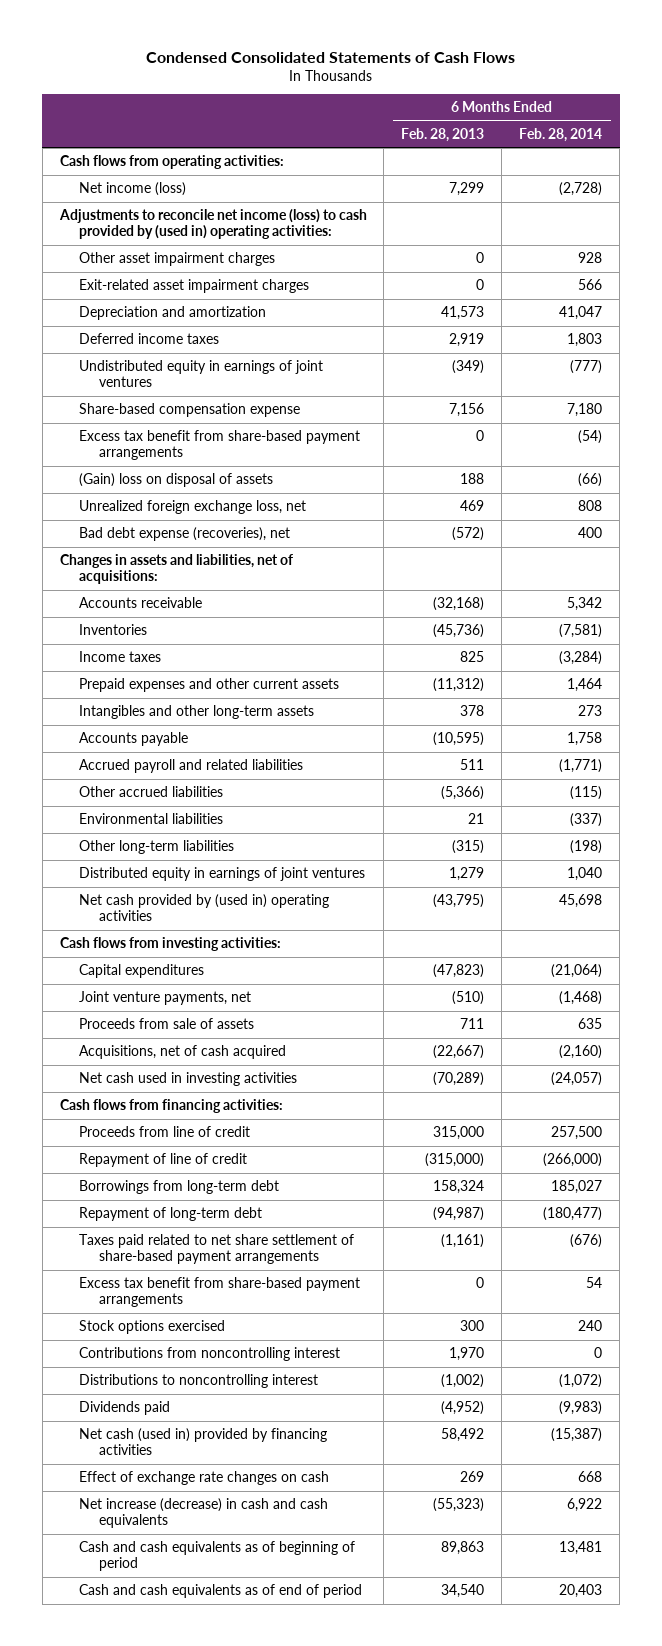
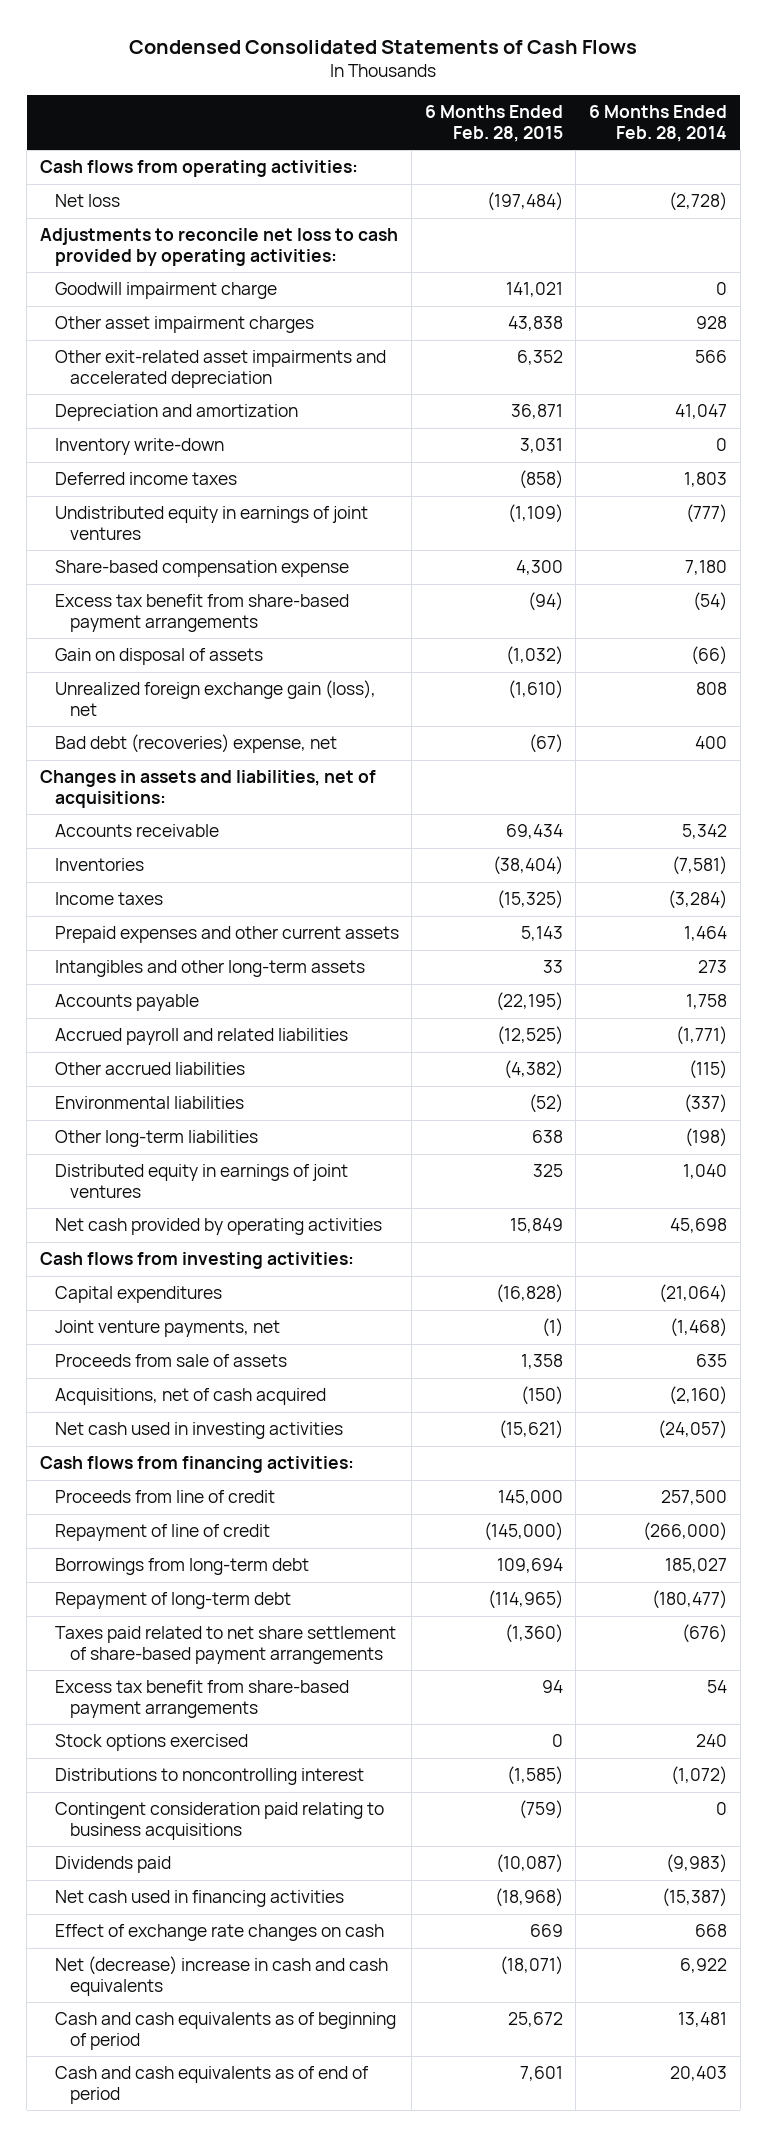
[401,127,485,142] Feb. 28, 2013 -> none
none -> [424,104,563,142] 6 Months Ended Feb. 28, 2015
[79,182,187,197] Net income (loss) -> [54,194,120,208] Net loss
[58,209,367,240] Adjustments to reconcile net income (loss) to cash provided by (used in) operating activities: -> [39,228,398,266] Adjustments to reconcile net loss to cash provided by operating activities:
none -> [54,282,277,300] Goodwill impairment charge
[79,279,310,294] Exit-related asset impairment charges -> [54,350,386,388] Other exit-related asset impairments and accelerated depreciation
none -> [54,438,224,456] Inventory write-down
[79,473,274,488] (Gain) loss on disposal of assets -> [54,648,263,666] Gain on disposal of assets
[79,500,307,515] Unrealized foreign exchange loss, net -> [54,680,376,716] Unrealized foreign exchange gain (loss), net
[79,527,291,542] Bad debt expense (recoveries), net -> [54,734,337,754] Bad debt (recoveries) expense, net
[79,894,330,922] Net cash provided by (used in) operating activities -> [54,1218,382,1236] Net cash provided by operating activities
[79,1347,341,1362] Contributions from noncontrolling interest -> none
none -> [54,1802,384,1840] Contingent consideration paid relating to business acquisitions
[79,1428,328,1456] Net cash (used in) provided by financing activities -> [54,1890,344,1908] Net cash used in financing activities
[79,1498,329,1529] Net increase (decrease) in cash and cash equivalents -> [54,1956,388,1996] Net (decrease) increase in cash and cash equivalents

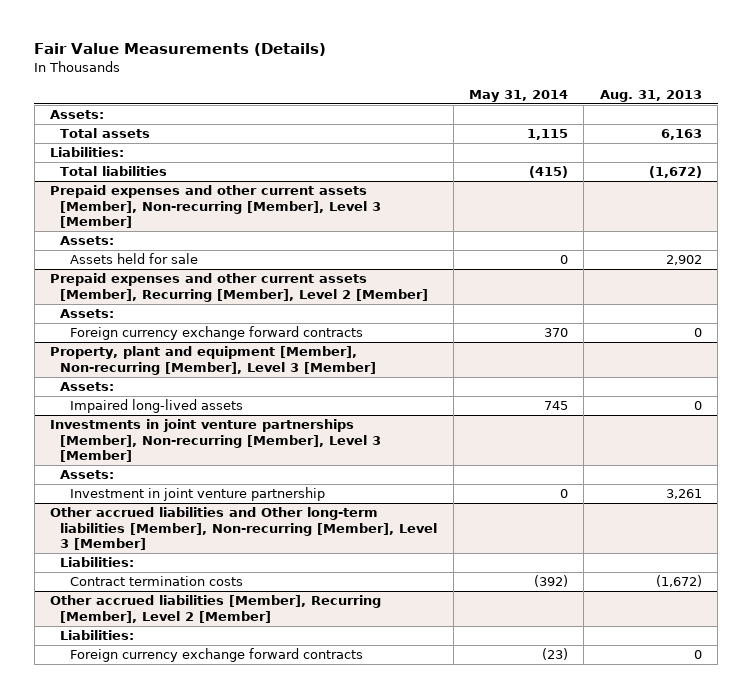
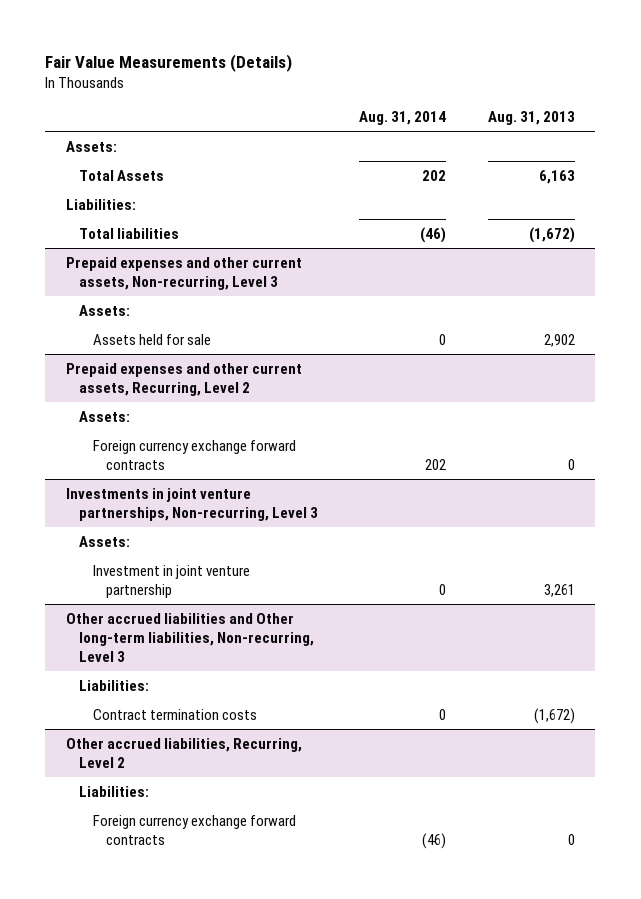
[468,89,568,102] May 31, 2014 -> none
none -> [359,111,447,126] Aug. 31, 2014
[60,128,151,139] Total assets -> [79,169,165,181] Total Assets
[50,185,382,229] Prepaid expenses and other current assets [Member], Non-recurring [Member], Level 3 [Member] -> [65,256,302,290] Prepaid expenses and other current assets, Non-recurring, Level 3
[50,273,429,302] Prepaid expenses and other current assets [Member], Recurring [Member], Level 2 [Member] -> [65,362,302,396] Prepaid expenses and other current assets, Recurring, Level 2
[50,346,377,375] Property, plant and equipment [Member], Non-recurring [Member], Level 3 [Member] -> none
[60,382,115,392] Assets: -> none
[70,399,244,414] Impaired long-lived assets -> none
[50,419,382,463] Investments in joint venture partnerships [Member], Non-recurring [Member], Level 3 [Member] -> [65,487,319,521] Investments in joint venture partnerships, Non-recurring, Level 3
[50,507,438,551] Other accrued liabilities and Other long-term liabilities [Member], Non-recurring [Member], Level 3 [Member] -> [65,612,315,662] Other accrued liabilities and Other long-term liabilities, Non-recurring, Level 3
[50,595,382,623] Other accrued liabilities [Member], Recurring [Member], Level 2 [Member] -> [65,737,302,768] Other accrued liabilities, Recurring, Level 2

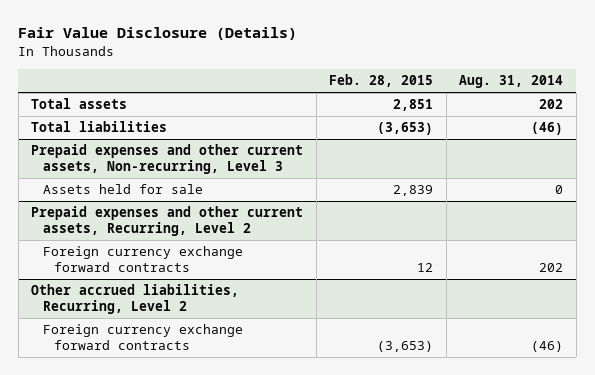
[45,54,293,73] Fair Value Measurements (Details) -> [18,27,298,41] Fair Value Disclosure (Details)
[487,111,575,126] Aug. 31, 2013 -> none
none -> [329,73,434,87] Feb. 28, 2015
[65,140,117,152] Assets: -> none
[65,198,136,210] Liabilities: -> none
[79,169,165,181] Total Assets -> [31,98,128,110] Total assets
[79,304,131,316] Assets: -> none
[79,410,131,422] Assets: -> none
[65,487,319,521] Investments in joint venture partnerships, Non-recurring, Level 3 -> none
[79,535,131,547] Assets: -> none
[92,564,250,598] Investment in joint venture partnership -> none
[65,612,315,662] Other accrued liabilities and Other long-term liabilities, Non-recurring, Level 3 -> none
[79,679,150,691] Liabilities: -> none
[92,708,257,720] Contract termination costs -> none
[79,785,150,797] Liabilities: -> none

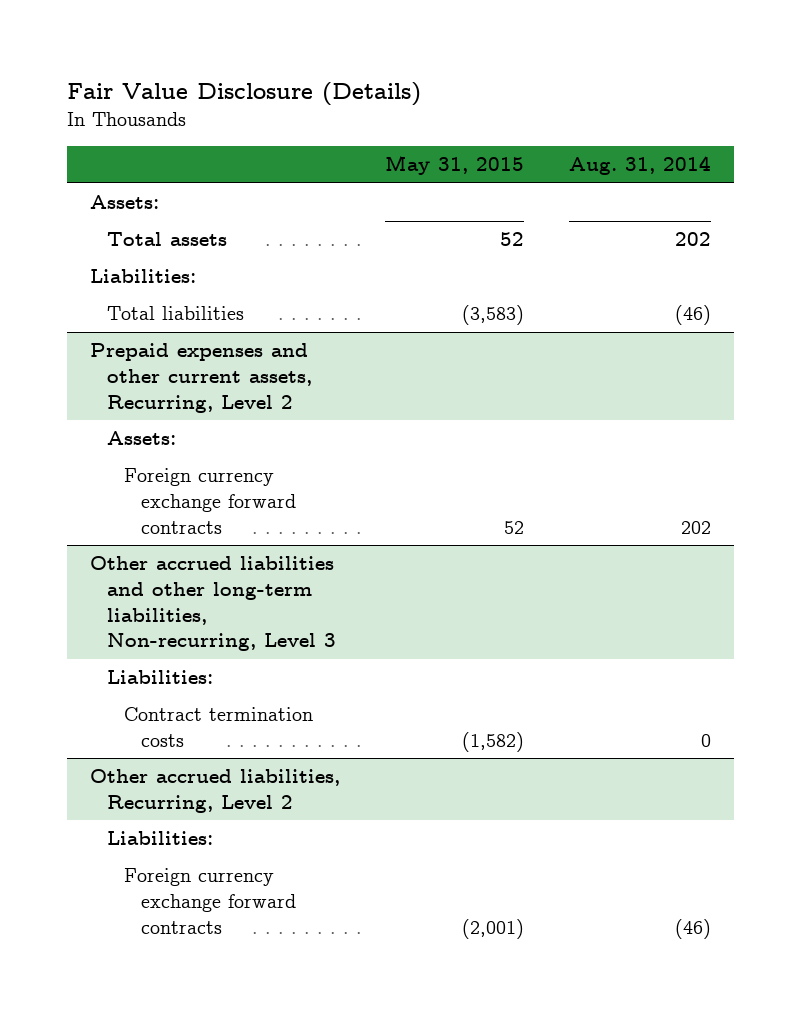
[329,73,434,87] Feb. 28, 2015 -> none
none -> [384,155,524,176] May 31, 2015
none -> [89,195,159,210] Assets:
none -> [89,269,196,284] Liabilities:
[31,144,304,174] Prepaid expenses and other current assets, Non-recurring, Level 3 -> none
[42,184,203,195] Assets held for sale -> none
none -> [106,431,176,446] Assets:
none -> [89,556,336,652] Other accrued liabilities and other long-term liabilities, Non-recurring, Level 3
none -> [106,670,213,685] Liabilities:
none -> [124,707,314,747] Contract termination costs
none -> [106,831,213,846] Liabilities:

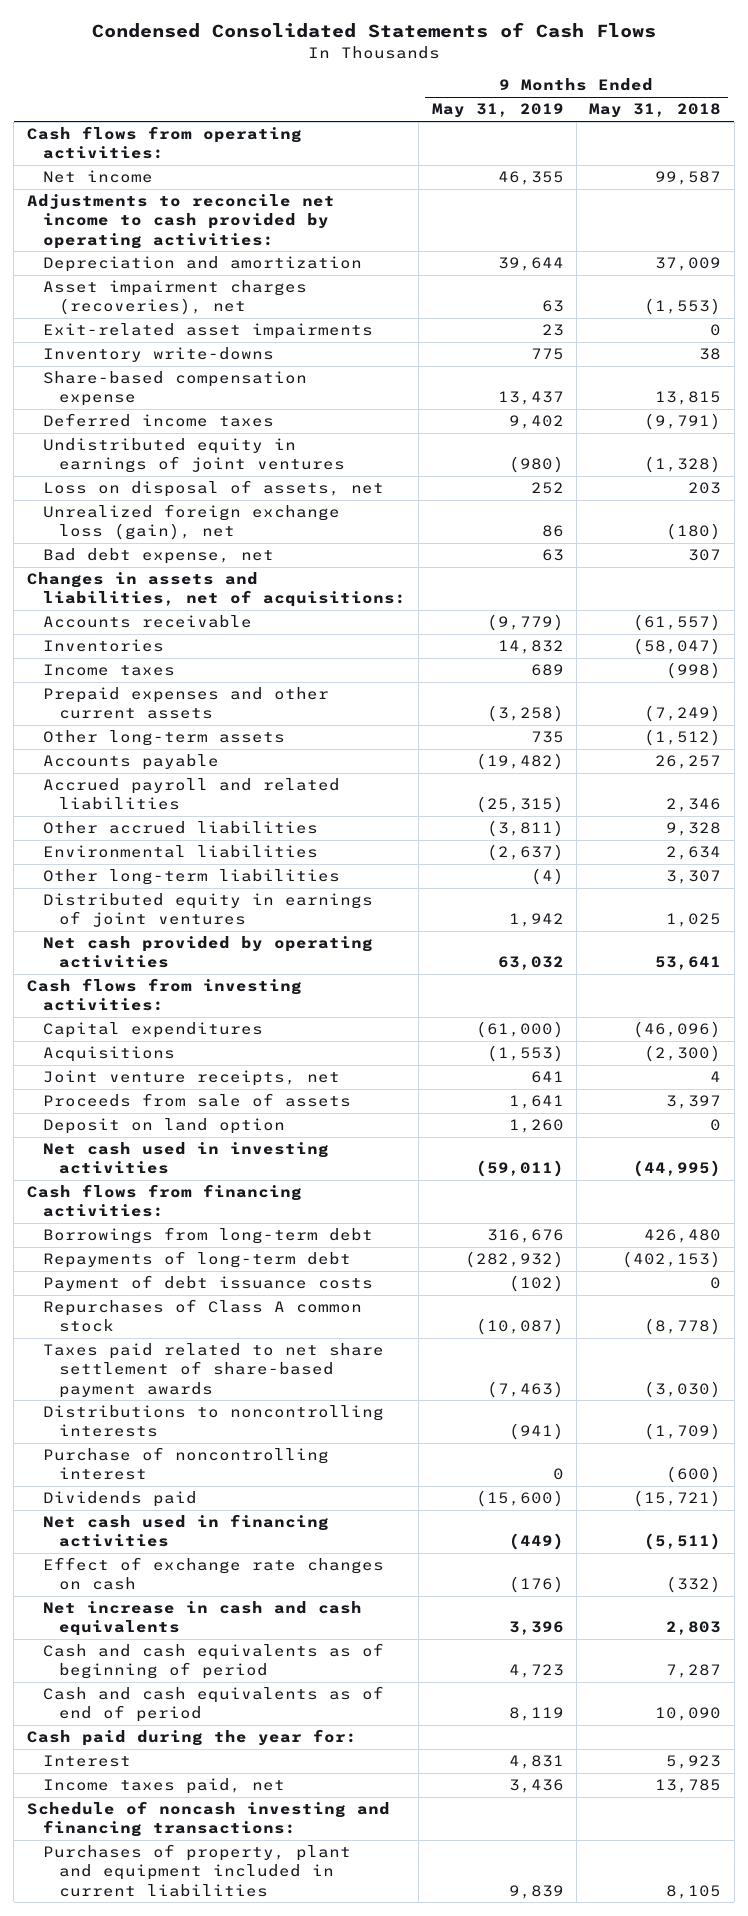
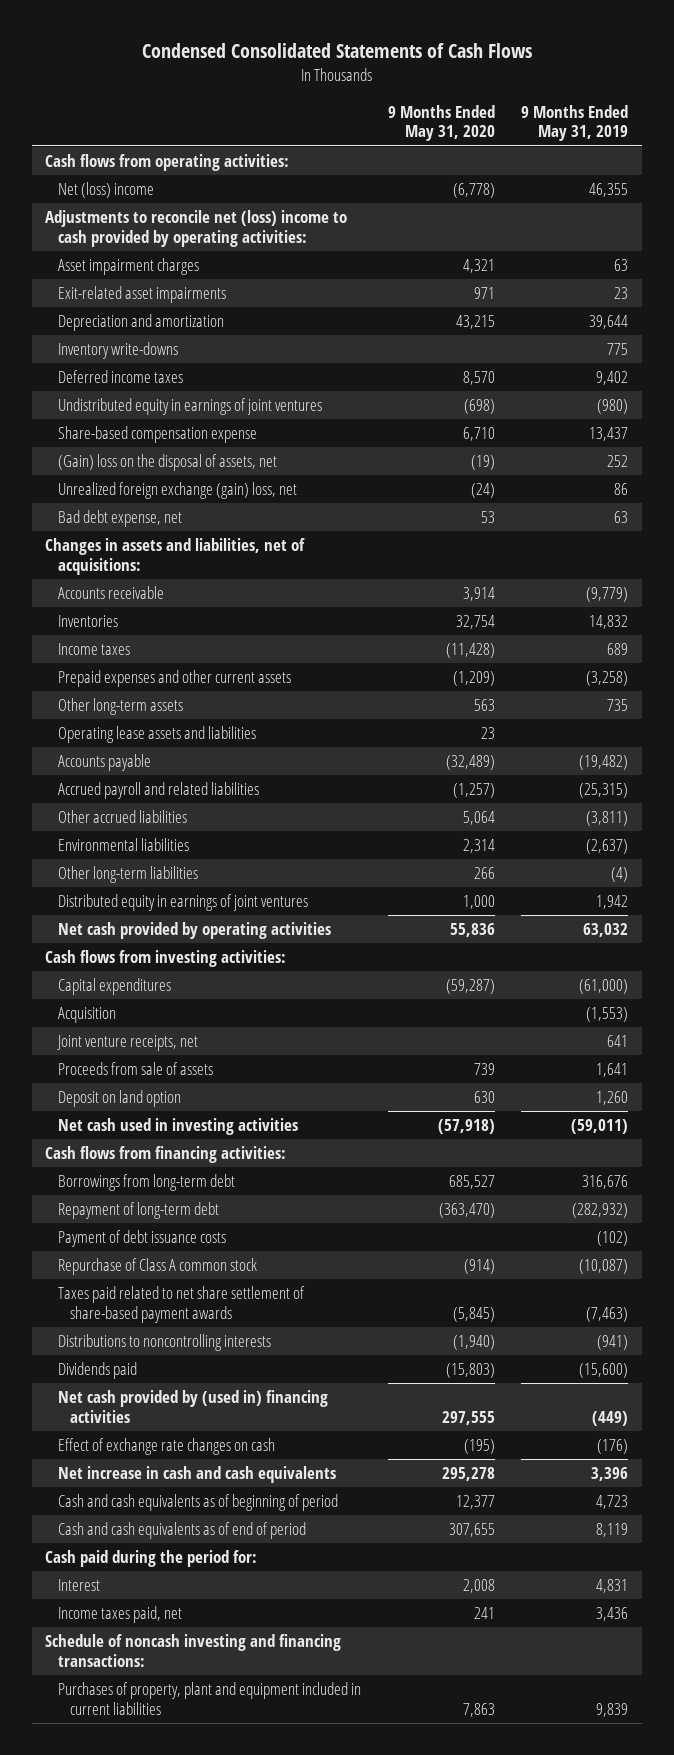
[589,103,722,119] May 31, 2018 -> none
none -> [387,104,495,142] 9 Months Ended May 31, 2020
[42,170,153,184] Net income -> [57,182,154,199] Net (loss) income
[26,194,335,249] Adjustments to reconcile net income to cash provided by operating activities: -> [45,210,348,247] Adjustments to reconcile net (loss) income to cash provided by operating activities:
[42,280,307,316] Asset impairment charges (recoveries), net -> [57,258,199,276] Asset impairment charges
[42,256,362,273] Depreciation and amortization -> [57,314,224,332] Depreciation and amortization
[42,371,307,407] Share-based compensation expense -> [57,426,257,444] Share-based compensation expense
[42,480,384,498] Loss on disposal of assets, net -> [57,454,277,472] (Gain) loss on the disposal of assets, net
[42,504,340,541] Unrealized foreign exchange loss (gain), net -> [57,482,297,500] Unrealized foreign exchange (gain) loss, net
none -> [57,726,256,744] Operating lease assets and liabilities
[42,1046,175,1063] Acquisitions -> [57,1007,116,1024] Acquisition
[42,1251,351,1269] Repayments of long-term debt -> [57,1202,219,1220] Repayment of long-term debt
[42,1299,362,1333] Repurchases of Class A common stock -> [57,1258,257,1276] Repurchase of Class A common stock
[42,1447,329,1481] Purchase of noncontrolling interest -> none
[42,1514,329,1548] Net cash used in financing activities -> [57,1390,328,1423] Net cash provided by (used in) financing activities
[26,1729,357,1747] Cash paid during the year for: -> [45,1550,258,1568] Cash paid during the period for:

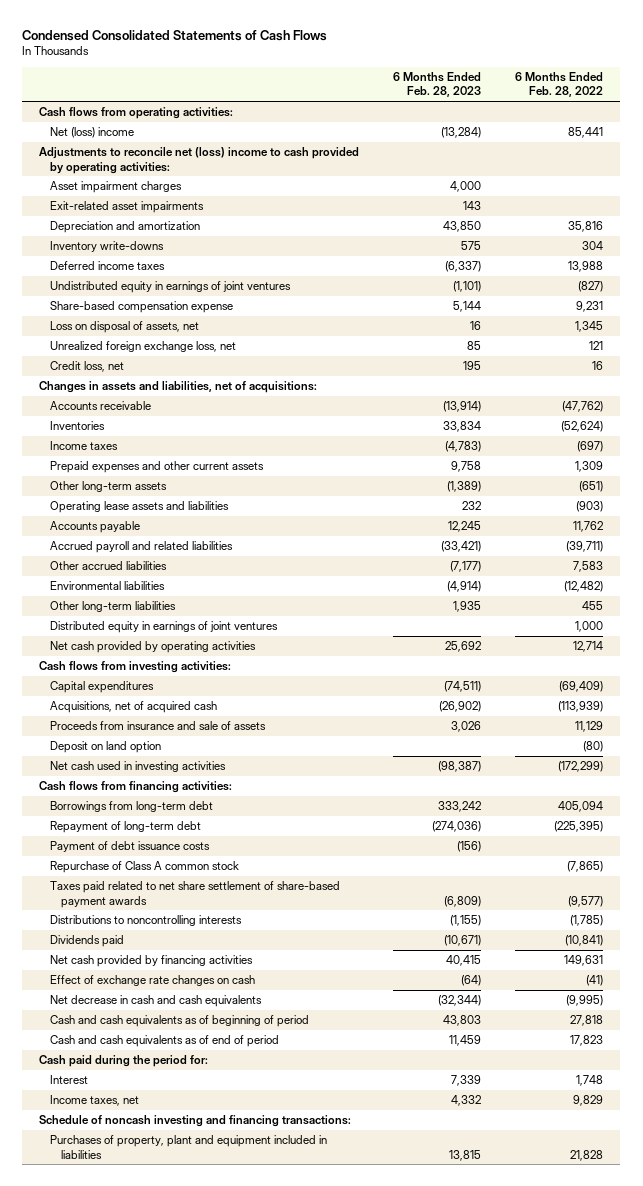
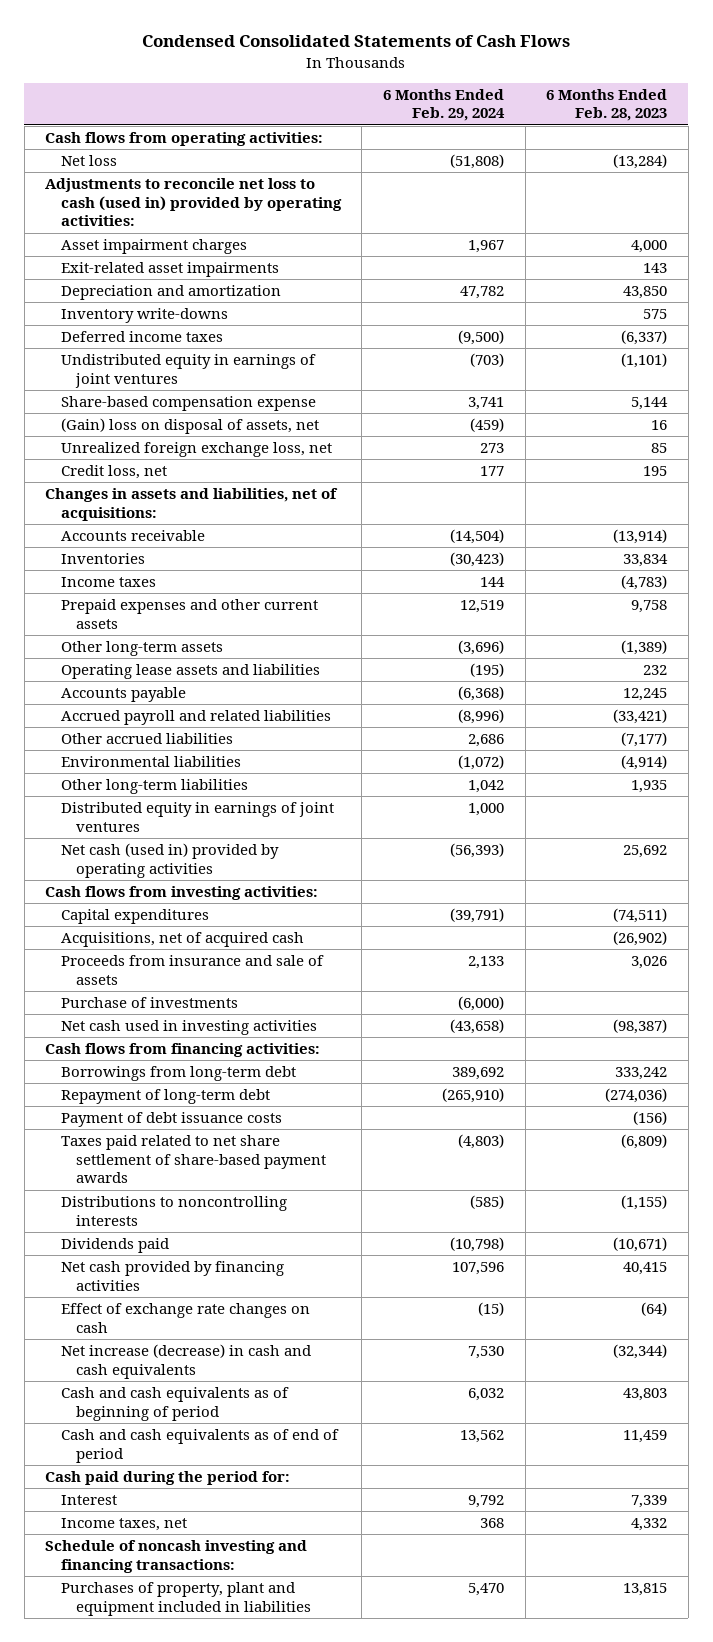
[515,71,604,98] 6 Months Ended Feb. 28, 2022 -> none
none -> [382,88,505,122] 6 Months Ended Feb. 29, 2024
[50,127,135,139] Net (loss) income -> [60,155,117,167] Net loss
[39,147,360,174] Adjustments to reconcile net (loss) income to cash provided by operating activities: -> [45,178,342,227] Adjustments to reconcile net loss to cash (used in) provided by operating activities:
[50,321,200,334] Loss on disposal of assets, net -> [60,418,319,435] (Gain) loss on disposal of assets, net
[50,641,257,654] Net cash provided by operating activities -> [60,843,279,878] Net cash (used in) provided by operating activities
[50,741,162,754] Deposit on land option -> none
none -> [60,997,238,1009] Purchase of investments
[50,861,240,874] Repurchase of Class A common stock -> none
[50,995,263,1008] Net decrease in cash and cash equivalents -> [60,1344,311,1379] Net increase (decrease) in cash and cash equivalents

